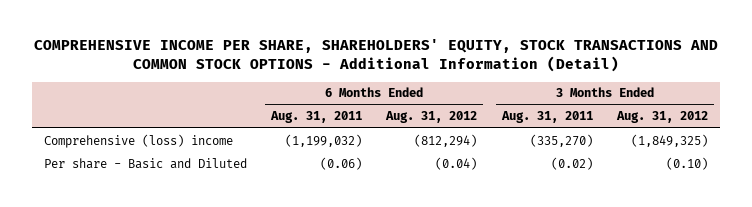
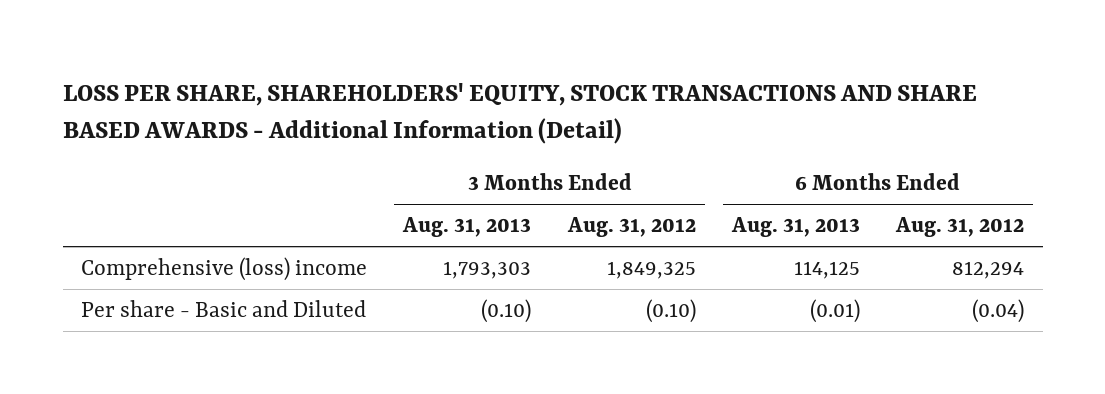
[33,39,718,73] COMPREHENSIVE INCOME PER SHARE, SHAREHOLDERS' EQUITY, STOCK TRANSACTIONS AND COMMON STOCK OPTIONS - Additional Information (Detail) -> [62,82,977,145] LOSS PER SHARE, SHAREHOLDERS' EQUITY, STOCK TRANSACTIONS AND SHARE BASED AWARDS - Additional Information (Detail)
[270,111,363,124] Aug. 31, 2011 -> none
[500,111,593,124] Aug. 31, 2011 -> none
none -> [402,217,532,238] Aug. 31, 2013
none -> [731,217,861,238] Aug. 31, 2013
[414,133,478,147] (812,294) -> [952,260,1025,279] 812,294
[630,133,708,147] (1,849,325) -> [606,260,696,279] 1,849,325

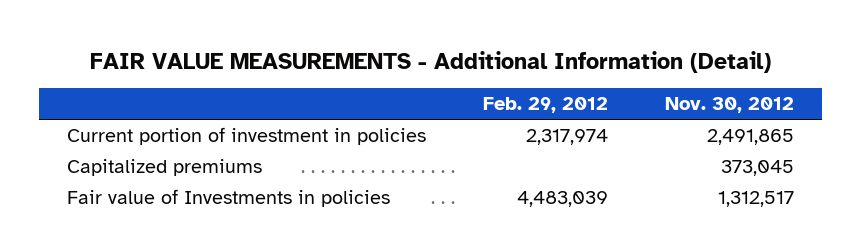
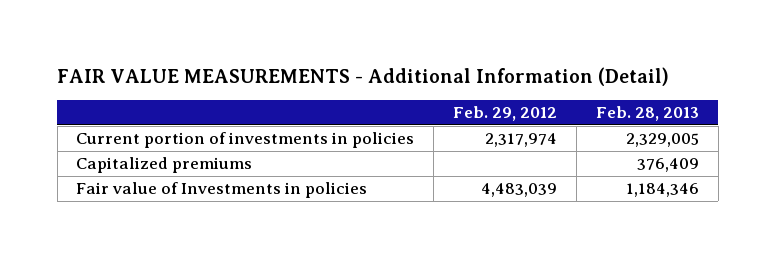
[664,97,794,114] Nov. 30, 2012 -> none
none -> [595,106,699,122] Feb. 28, 2013
[67,127,427,146] Current portion of investment in policies -> [76,132,415,149] Current portion of investments in policies

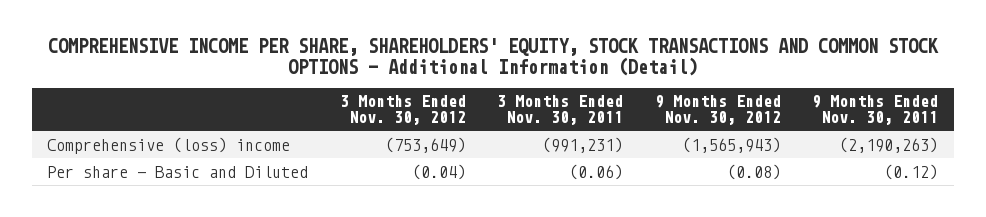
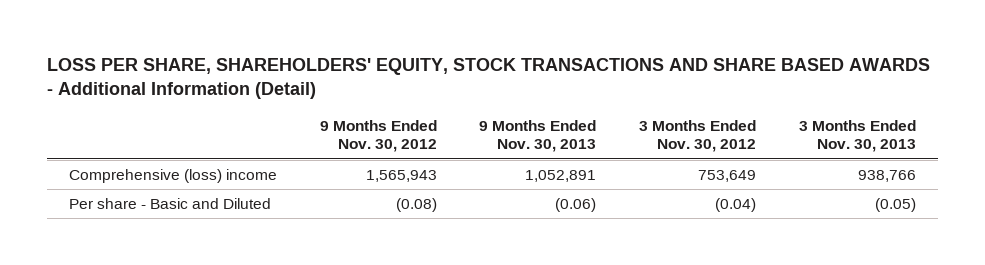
[47,37,939,76] COMPREHENSIVE INCOME PER SHARE, SHAREHOLDERS' EQUITY, STOCK TRANSACTIONS AND COMMON STOCK OPTIONS - Additional Information (Detail) -> [47,58,931,100] LOSS PER SHARE, SHAREHOLDERS' EQUITY, STOCK TRANSACTIONS AND SHARE BASED AWARDS - Additional Information (Detail)
[497,95,624,126] 3 Months Ended Nov. 30, 2011 -> none
[812,95,939,126] 9 Months Ended Nov. 30, 2011 -> none
none -> [479,119,597,153] 9 Months Ended Nov. 30, 2013
none -> [799,119,917,153] 3 Months Ended Nov. 30, 2013
[384,136,466,153] (753,649) -> [698,169,757,182] 753,649
[681,136,781,153] (1,565,943) -> [365,169,437,182] 1,565,943

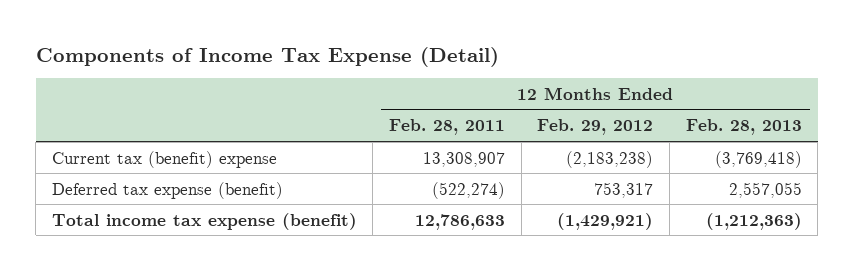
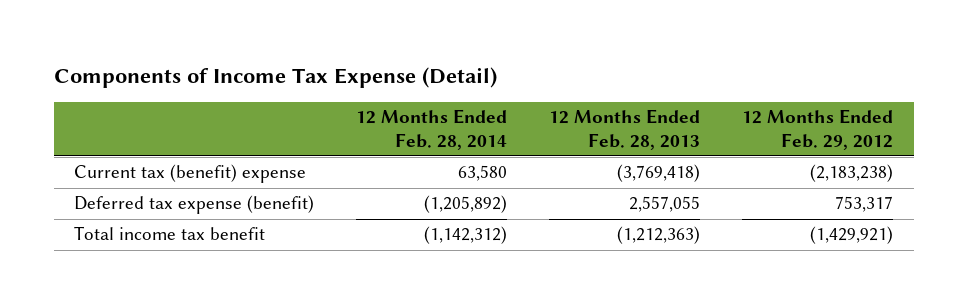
[389,119,506,136] Feb. 28, 2011 -> none
none -> [356,109,508,150] 12 Months Ended Feb. 28, 2014
[51,212,357,230] Total income tax expense (benefit) -> [74,226,266,241] Total income tax benefit

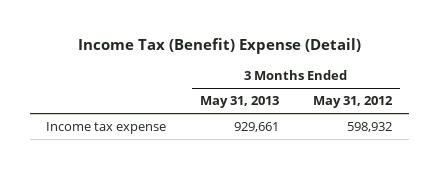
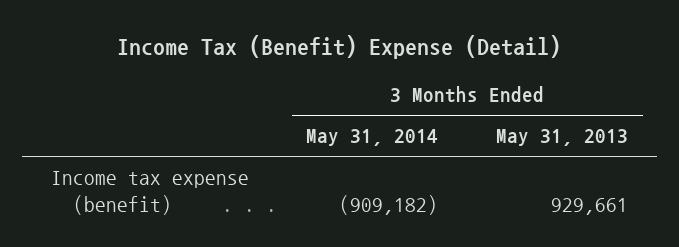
[312,96,393,109] May 31, 2012 -> none
none -> [306,129,439,147] May 31, 2014
[46,122,167,135] Income tax expense -> [50,171,249,215] Income tax expense (benefit)

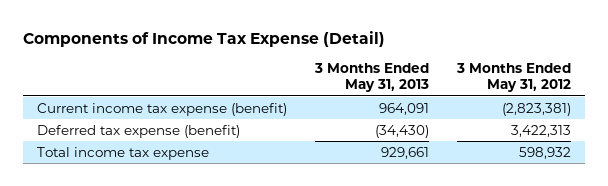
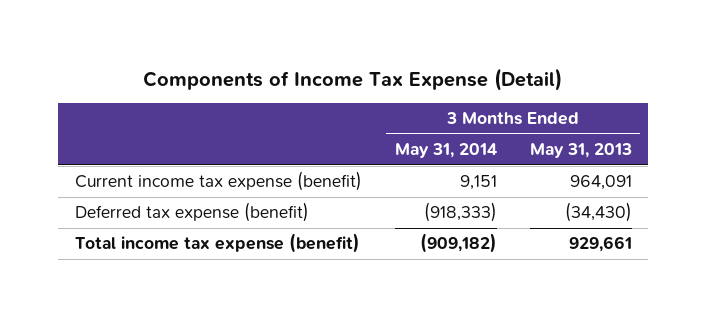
[456,62,572,93] 3 Months Ended May 31, 2012 -> none
none -> [394,143,497,159] May 31, 2014
[36,146,209,160] Total income tax expense -> [74,233,360,254] Total income tax expense (benefit)

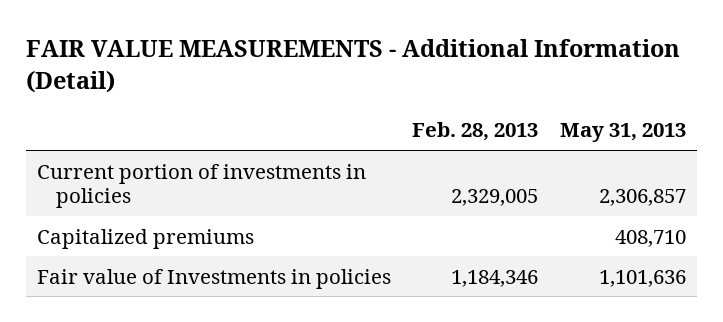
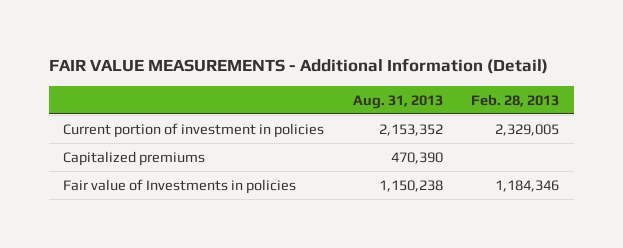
[560,123,687,143] May 31, 2013 -> none
none -> [352,94,443,109] Aug. 31, 2013
[36,163,366,208] Current portion of investments in policies -> [63,122,325,138] Current portion of investment in policies

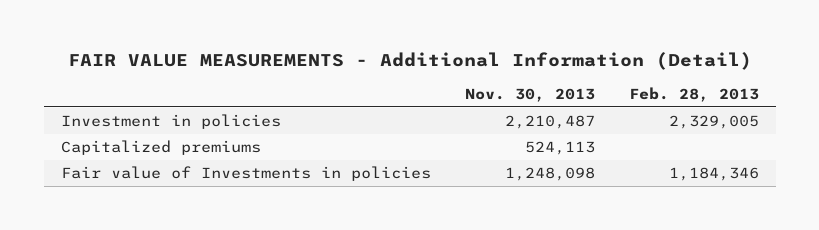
[352,94,443,109] Aug. 31, 2013 -> none
none -> [464,88,595,103] Nov. 30, 2013
[63,122,325,138] Current portion of investment in policies -> [60,113,281,129] Investment in policies

